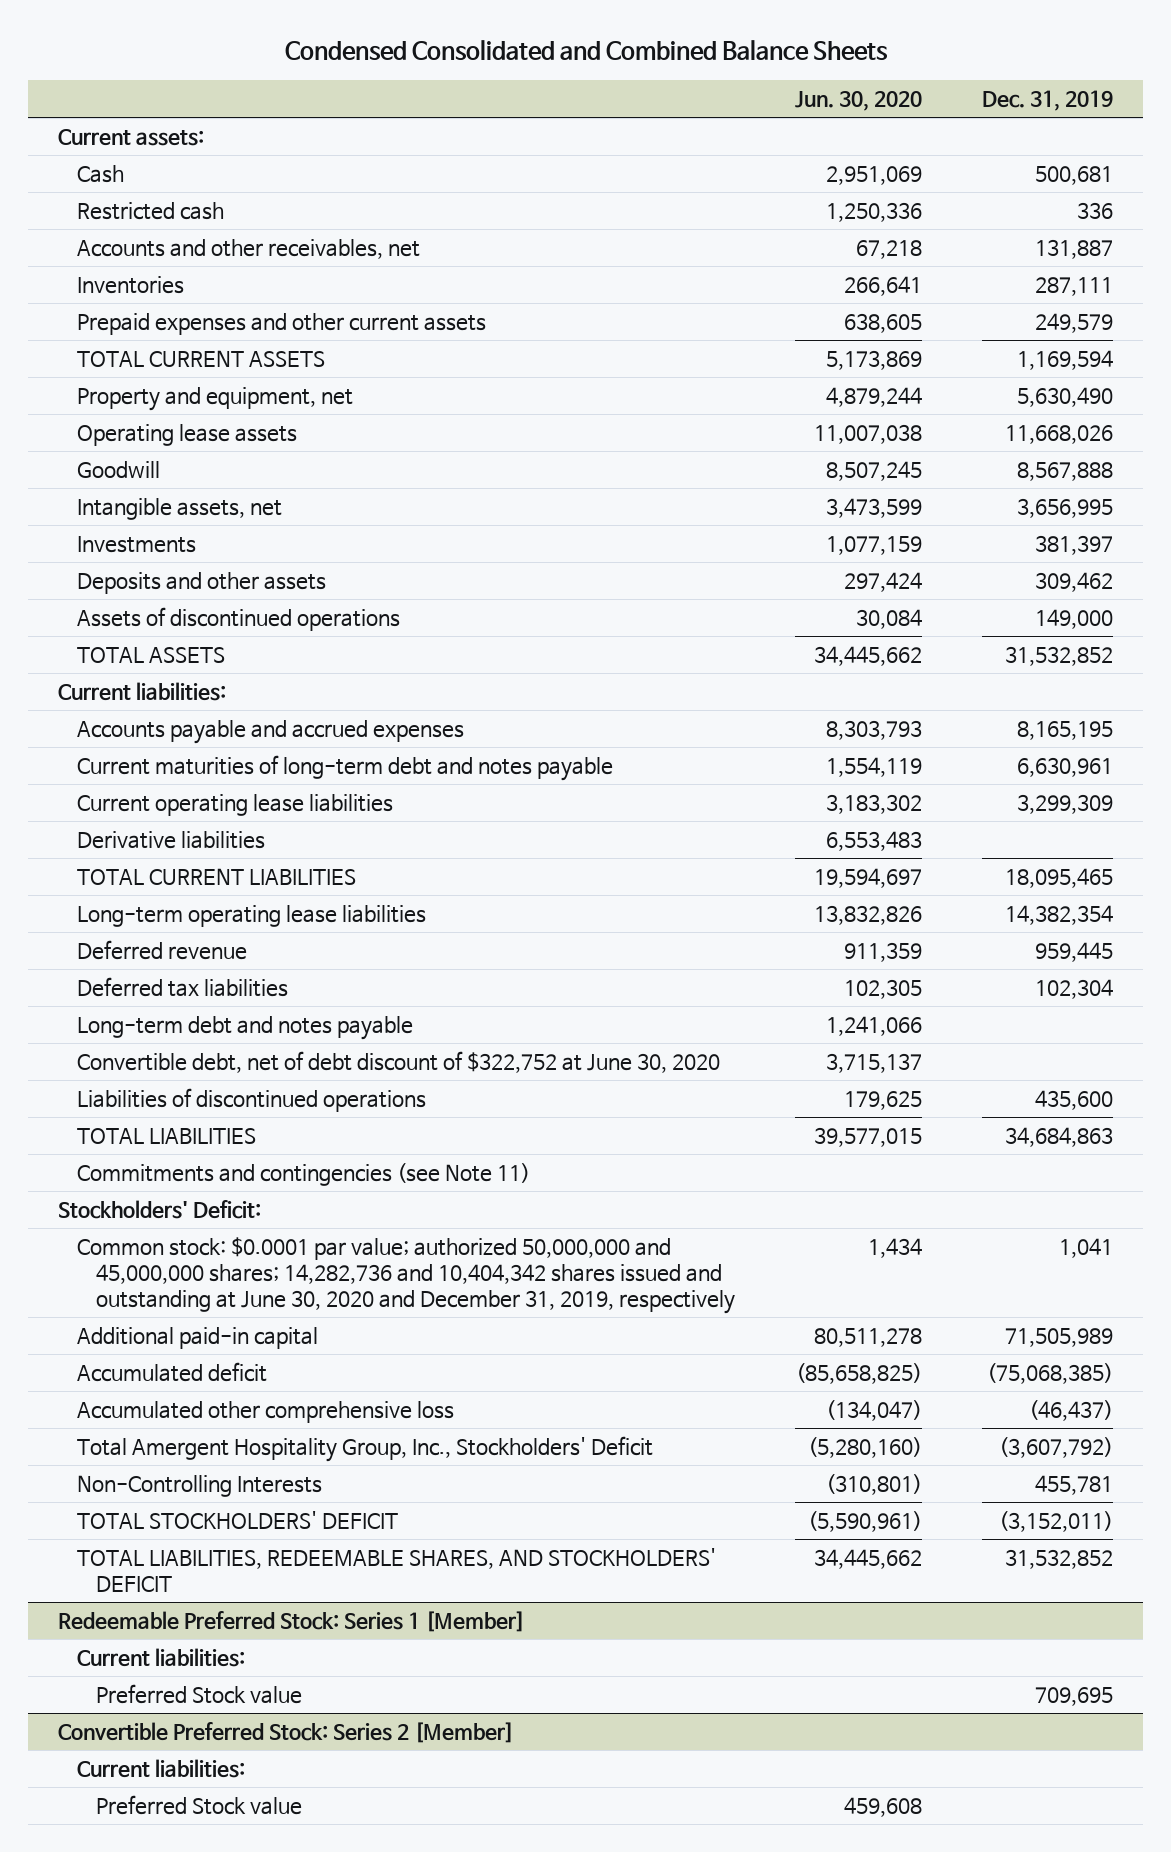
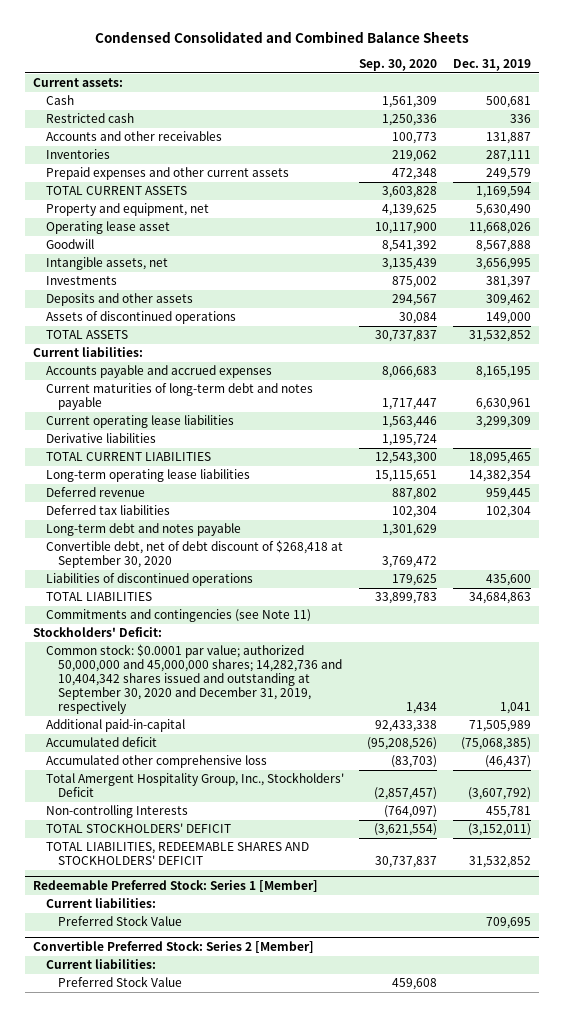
[795,90,923,111] Jun. 30, 2020 -> none
none -> [359,59,438,72] Sep. 30, 2020
[76,239,420,260] Accounts and other receivables, net -> [45,131,222,142] Accounts and other receivables
[76,424,297,447] Operating lease assets -> [45,221,170,235] Operating lease asset
[76,1051,720,1074] Convertible debt, net of debt discount of $322,752 at June 30, 2020 -> [45,540,343,569] Convertible debt, net of debt discount of $268,418 at September 30, 2020
[76,1237,736,1315] Common stock: $0.0001 par value; authorized 50,000,000 and 45,000,000 shares; 14,282,736 and 10,404,342 shares issued and outstanding at June 30, 2020 and December 31, 2019, respectively -> [45,644,343,714] Common stock: $0.0001 par value; authorized 50,000,000 and 45,000,000 shares; 14,282,736 and 10,404,342 shares issued and outstanding at September 30, 2020 and December 31, 2019, respectively
[76,1327,318,1350] Additional paid-in capital -> [45,719,185,733] Additional paid-in-capital
[76,1475,322,1498] Non-Controlling Interests -> [45,805,188,819] Non-controlling Interests
[76,1548,716,1593] TOTAL LIABILITIES, REDEEMABLE SHARES, AND STOCKHOLDERS' DEFICIT -> [45,842,309,866] TOTAL LIABILITIES, REDEEMABLE SHARES AND STOCKHOLDERS' DEFICIT
[96,1684,303,1705] Preferred Stock value -> [58,915,183,927] Preferred Stock Value
[96,1795,303,1816] Preferred Stock value -> [58,976,183,988] Preferred Stock Value

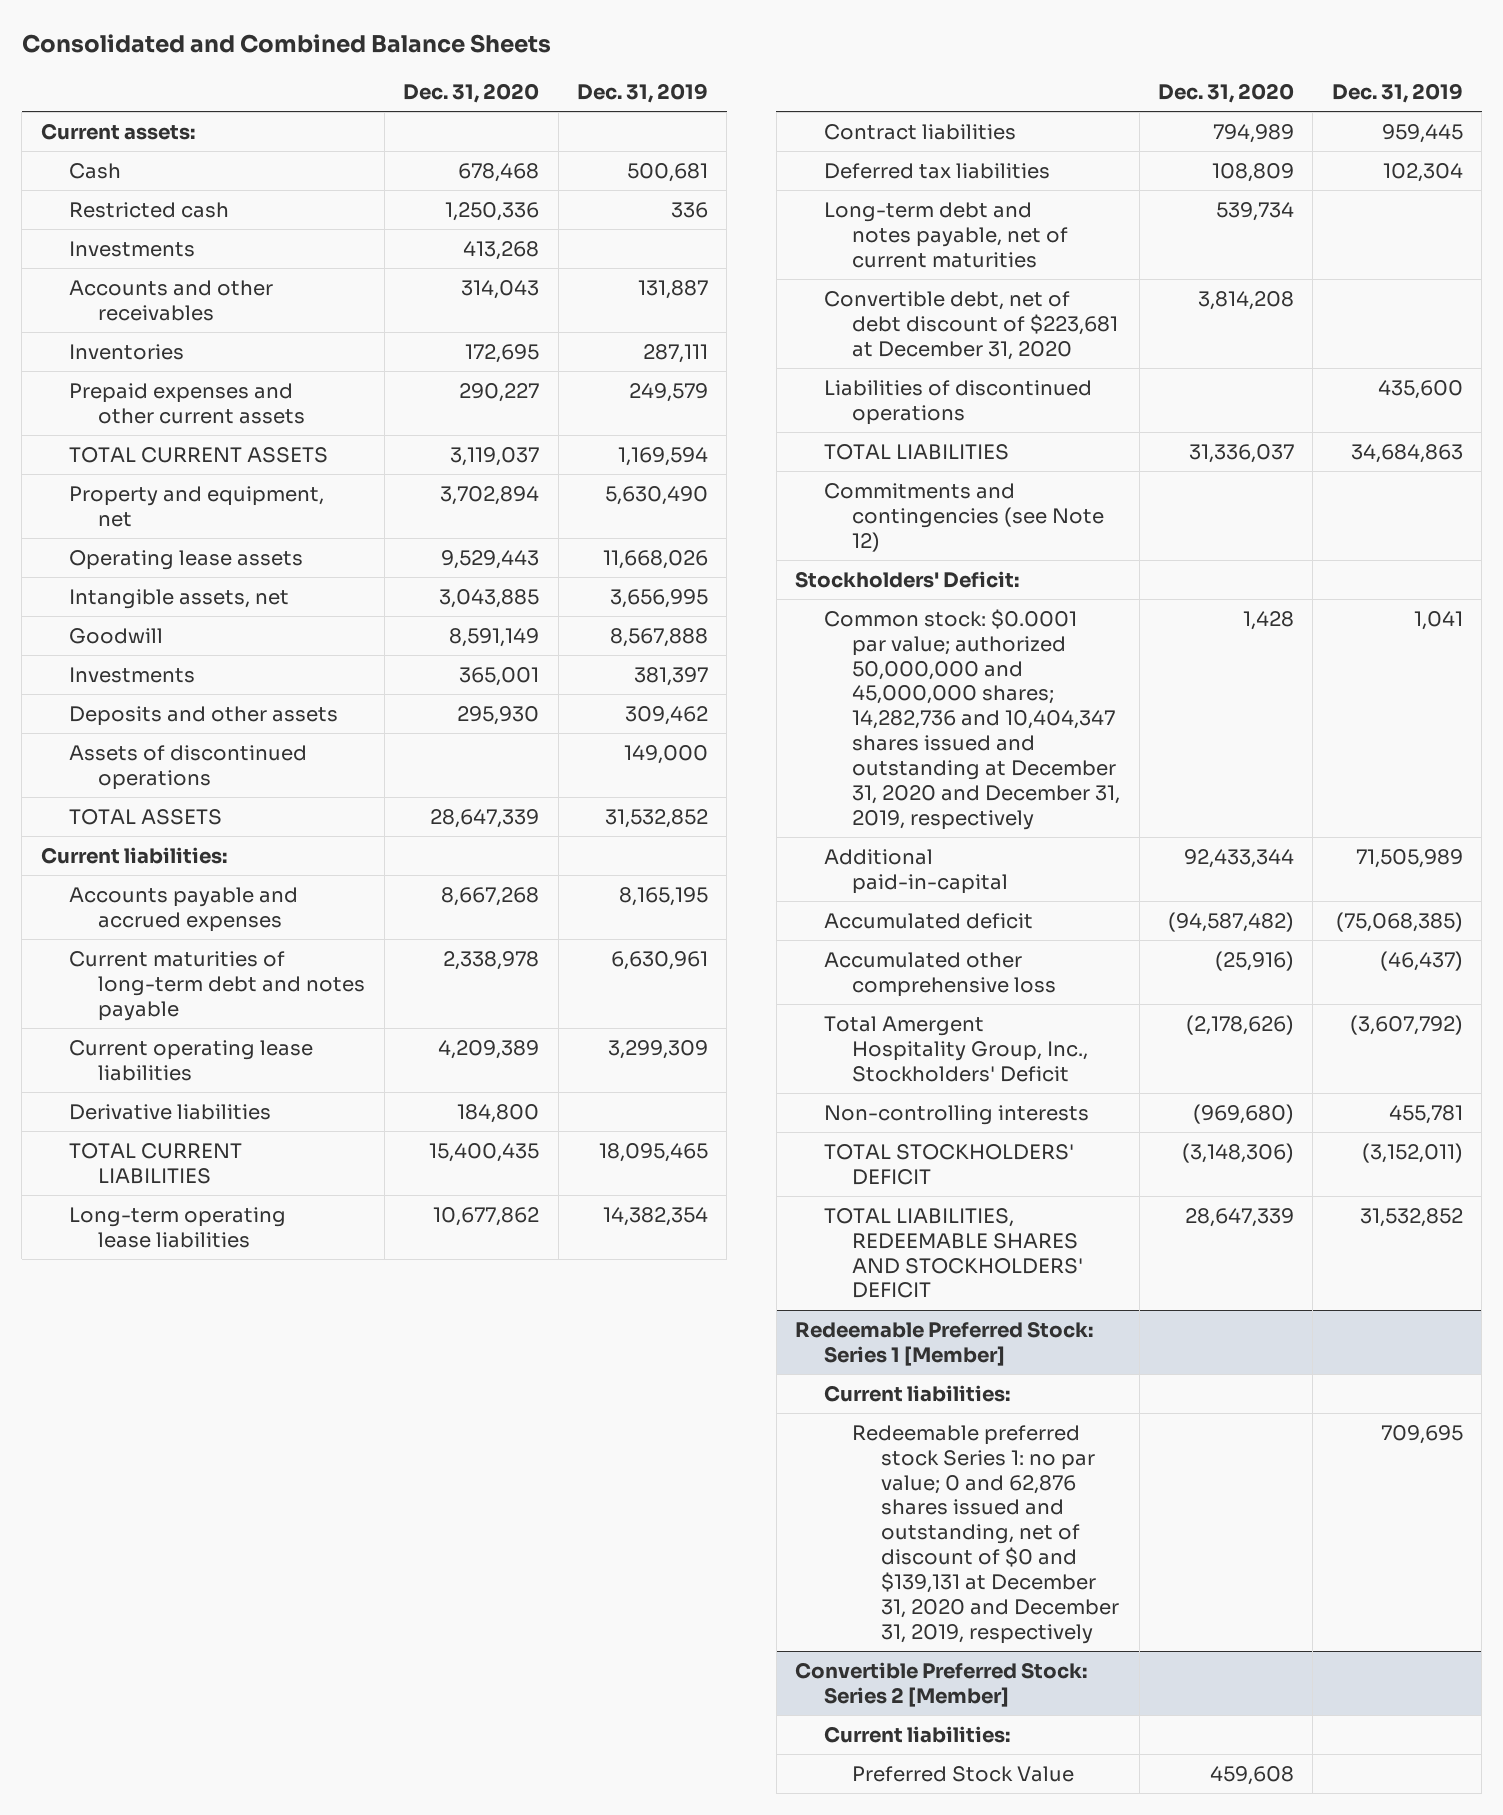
[94,31,469,44] Condensed Consolidated and Combined Balance Sheets -> [21,34,551,54] Consolidated and Combined Balance Sheets
[359,59,438,72] Sep. 30, 2020 -> none
none -> [403,83,540,104] Dec. 31, 2020
none -> [69,240,196,257] Investments
[45,221,170,235] Operating lease asset -> [69,549,304,570] Operating lease assets
[45,239,94,250] Goodwill -> [69,627,164,644] Goodwill
[45,487,145,498] Deferred revenue -> [823,123,1016,140] Contract liabilities
[45,523,241,537] Long-term debt and notes payable -> [823,201,1069,268] Long-term debt and notes payable, net of current maturities
[45,540,343,569] Convertible debt, net of debt discount of $268,418 at September 30, 2020 -> [823,290,1119,360] Convertible debt, net of debt discount of $223,681 at December 31, 2020
[45,609,311,623] Commitments and contingencies (see Note 11) -> [823,482,1105,552] Commitments and contingencies (see Note 12)
[45,644,343,714] Common stock: $0.0001 par value; authorized 50,000,000 and 45,000,000 shares; 14,282,736 and 10,404,342 shares issued and outstanding at September 30, 2020 and December 31, 2019, respectively -> [823,608,1121,830] Common stock: $0.0001 par value; authorized 50,000,000 and 45,000,000 shares; 14,282,736 and 10,404,347 shares issued and outstanding at December 31, 2020 and December 31, 2019, respectively
[45,805,188,819] Non-controlling Interests -> [823,1104,1089,1125] Non-controlling interests
[58,915,183,927] Preferred Stock Value -> [852,1424,1119,1644] Redeemable preferred stock Series 1: no par value; 0 and 62,876 shares issued and outstanding, net of discount of $0 and $139,131 at December 31, 2020 and December 31, 2019, respectively

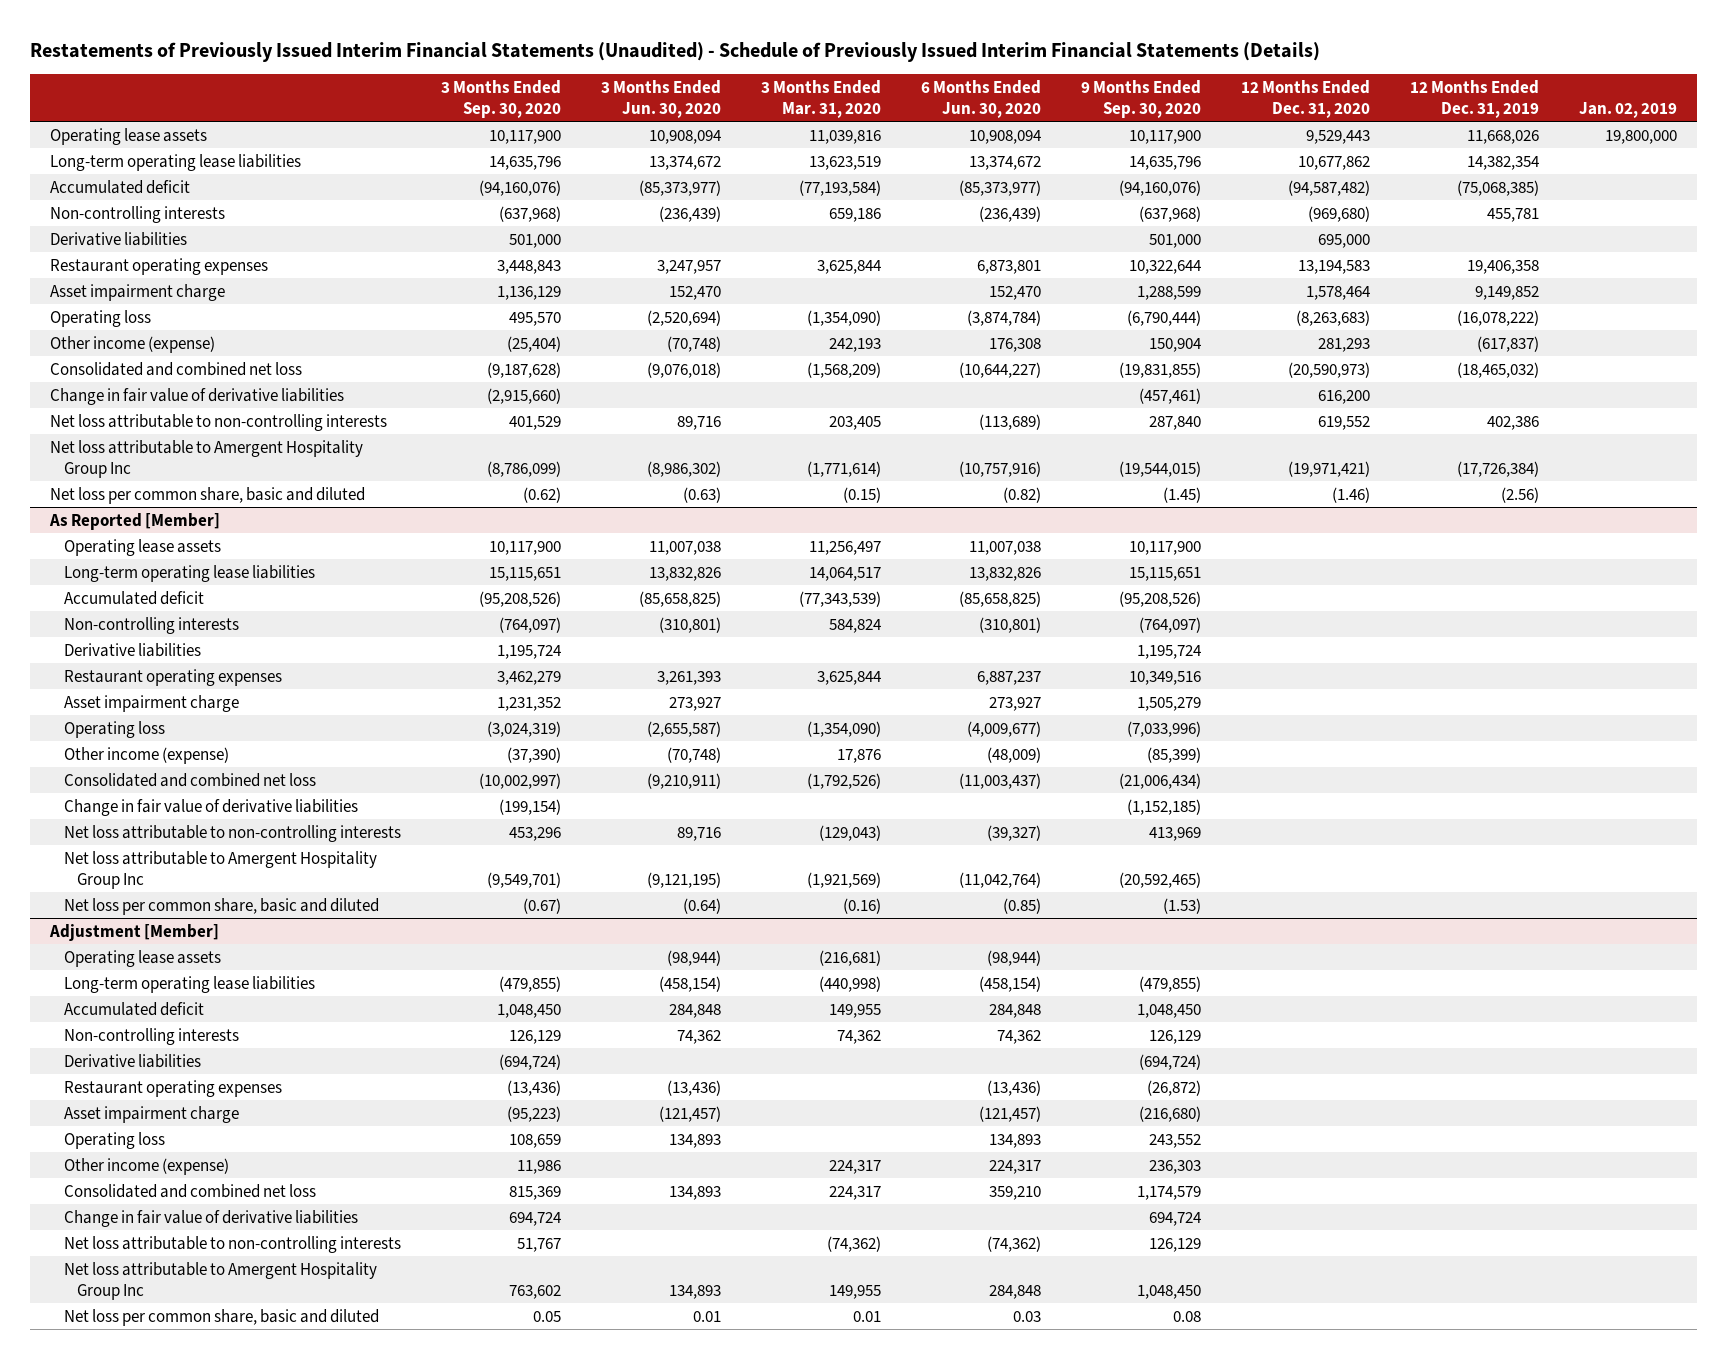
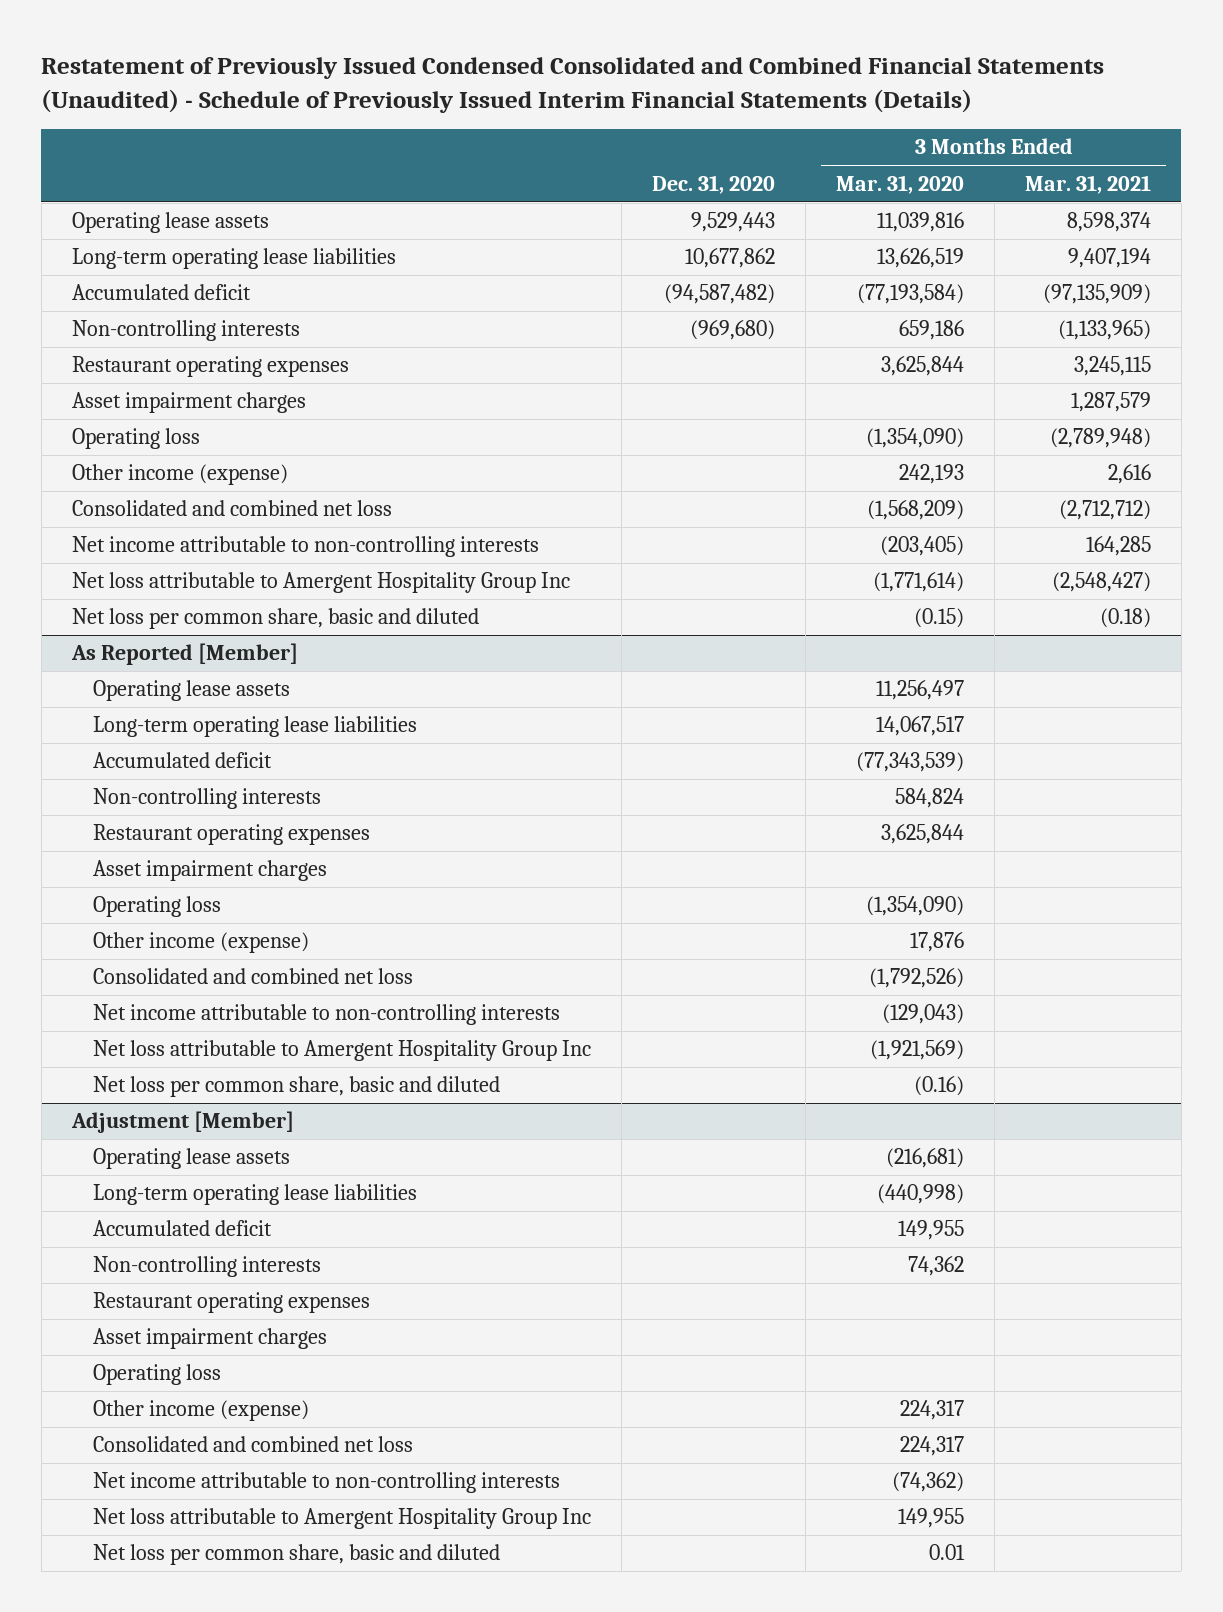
[30,41,1321,62] Restatements of Previously Issued Interim Financial Statements (Unaudited) - Schedule of Previously Issued Interim Financial Statements (Details) -> [41,57,1105,113] Restatement of Previously Issued Condensed Consolidated and Combined Financial Statements (Unaudited) - Schedule of Previously Issued Interim Financial Statements (Details)
[440,79,561,119] 3 Months Ended Sep. 30, 2020 -> none
[600,79,721,119] 3 Months Ended Jun. 30, 2020 -> none
[920,79,1041,119] 6 Months Ended Jun. 30, 2020 -> none
[1080,79,1201,119] 9 Months Ended Sep. 30, 2020 -> none
[1240,79,1370,119] 12 Months Ended Dec. 31, 2020 -> none
[1409,79,1539,119] 12 Months Ended Dec. 31, 2019 -> none
[1578,102,1677,119] Jan. 02, 2019 -> none
none -> [652,174,776,194] Dec. 31, 2020
none -> [1025,174,1152,194] Mar. 31, 2021
[808,155,881,170] 13,623,519 -> [877,248,965,269] 13,626,519
[50,231,188,246] Derivative liabilities -> none
[50,283,226,301] Asset impairment charge -> [71,392,306,414] Asset impairment charges
[50,387,345,405] Change in fair value of derivative liabilities -> none
[50,413,388,431] Net loss attributable to non-controlling interests -> [71,536,539,558] Net income attributable to non-controlling interests
[828,415,881,430] 203,405 -> [880,536,965,557] (203,405)
[808,566,881,581] 14,064,517 -> [876,716,965,737] 14,067,517
[63,642,201,657] Derivative liabilities -> none
[63,694,239,712] Asset impairment charge -> [93,860,328,882] Asset impairment charges
[63,798,358,816] Change in fair value of derivative liabilities -> none
[63,824,401,842] Net loss attributable to non-controlling interests -> [93,1004,561,1026] Net income attributable to non-controlling interests
[63,1053,201,1068] Derivative liabilities -> none
[63,1105,239,1123] Asset impairment charge -> [93,1328,328,1350] Asset impairment charges
[63,1209,358,1227] Change in fair value of derivative liabilities -> none
[63,1235,401,1253] Net loss attributable to non-controlling interests -> [93,1472,561,1494] Net income attributable to non-controlling interests

